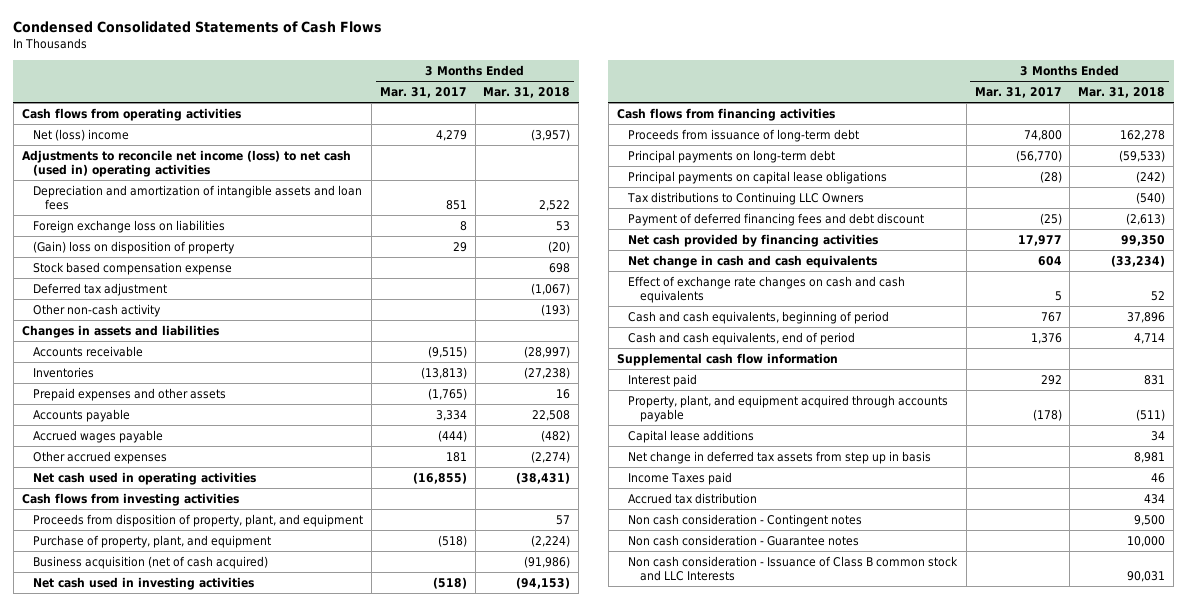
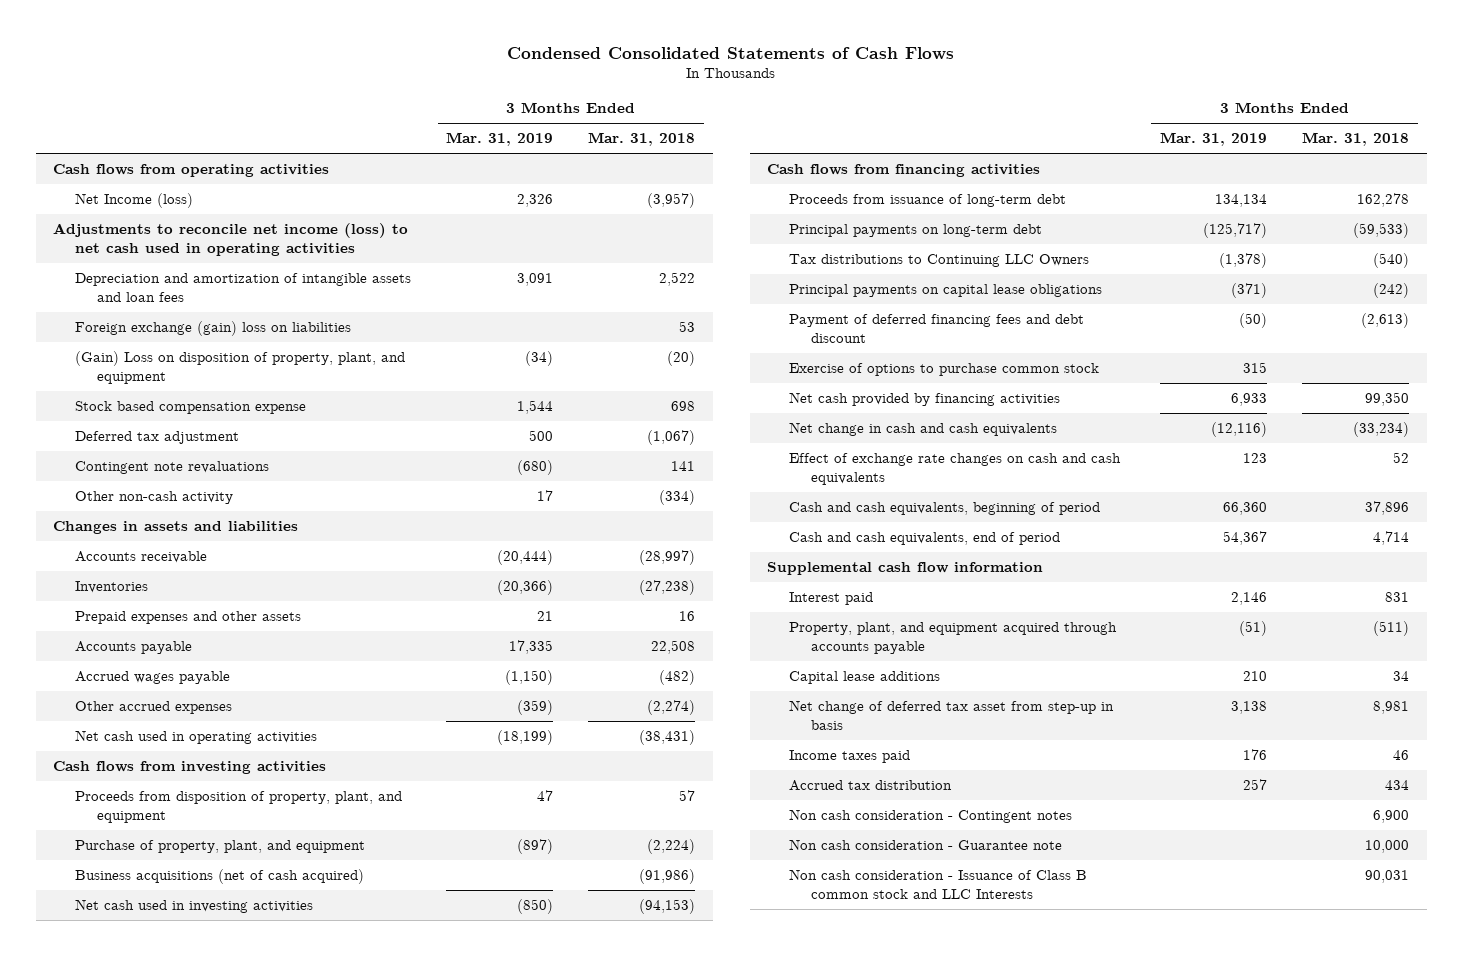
[379,87,467,99] Mar. 31, 2017 -> none
none -> [446,132,554,147] Mar. 31, 2019
[33,129,130,142] Net (loss) income -> [75,193,194,209] Net Income (loss)
[21,150,351,177] Adjustments to reconcile net income (loss) to net cash (used in) operating activities -> [53,223,409,257] Adjustments to reconcile net income (loss) to net cash used in operating activities
[33,220,226,234] Foreign exchange loss on liabilities -> [75,321,352,337] Foreign exchange (gain) loss on liabilities
[33,241,236,255] (Gain) loss on disposition of property -> [75,351,406,385] (Gain) Loss on disposition of property, plant, and equipment
none -> [75,461,270,475] Contingent note revaluations
[541,304,571,317] (193) -> [659,490,696,506] (334)
[33,556,269,570] Business acquisition (net of cash acquired) -> [75,869,365,885] Business acquisitions (net of cash acquired)
[628,171,888,185] Principal payments on capital lease obligations -> [789,284,1103,298] Principal payments on capital lease obligations
none -> [789,363,1100,377] Exercise of options to purchase common stock
[628,451,932,465] Net change in deferred tax assets from step up in basis -> [789,700,1115,731] Net change of deferred tax asset from step-up in basis
[628,472,733,486] Income Taxes paid -> [789,750,911,764] Income taxes paid
[1134,515,1166,527] 9,500 -> [1373,810,1410,824] 6,900
[628,535,860,547] Non cash consideration - Guarantee notes -> [789,839,1063,851] Non cash consideration - Guarantee note

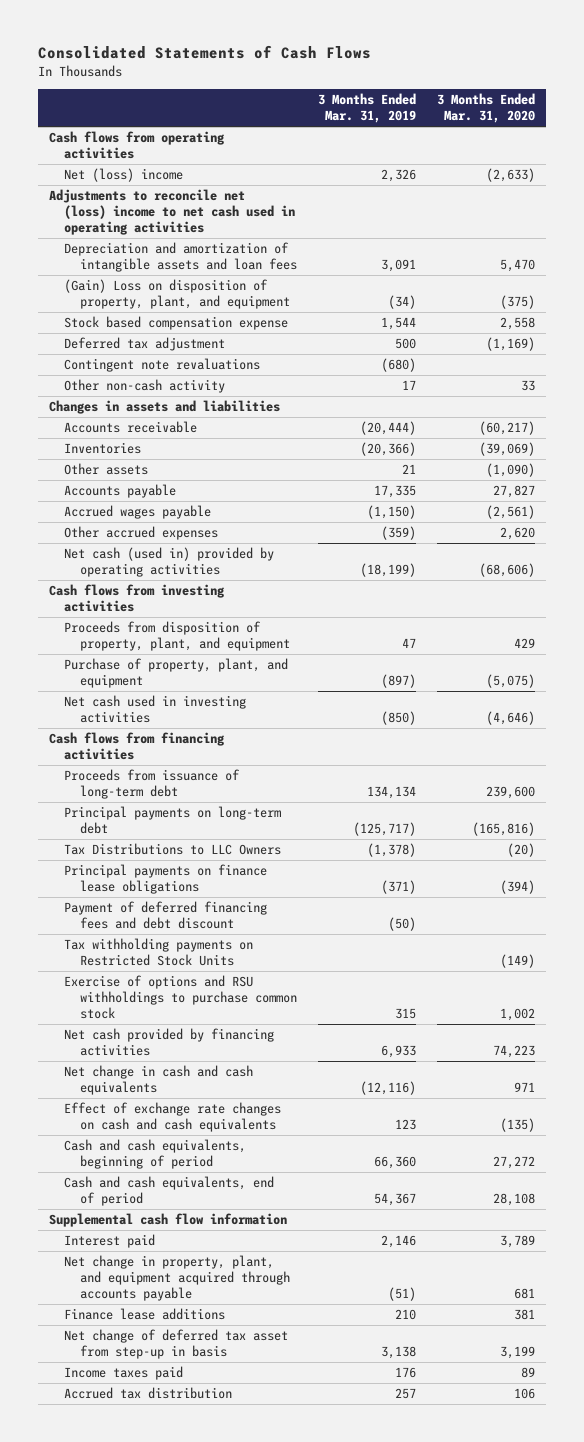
[507,46,955,60] Condensed Consolidated Statements of Cash Flows -> [38,45,372,60] Consolidated Statements of Cash Flows
[588,132,696,147] Mar. 31, 2018 -> none
none -> [437,93,536,123] 3 Months Ended Mar. 31, 2020
[75,193,194,209] Net Income (loss) -> [64,168,184,183] Net (loss) income
[53,223,409,257] Adjustments to reconcile net income (loss) to net cash used in operating activities -> [48,189,296,235] Adjustments to reconcile net (loss) income to net cash used in operating activities
[75,321,352,337] Foreign exchange (gain) loss on liabilities -> none
[75,611,302,625] Prepaid expenses and other assets -> none
none -> [64,463,149,476] Other assets
[75,730,318,745] Net cash used in operating activities -> [64,547,275,577] Net cash (used in) provided by operating activities
[75,869,365,885] Business acquisitions (net of cash acquired) -> none
[789,254,1090,268] Tax distributions to Continuing LLC Owners -> [64,843,282,856] Tax Distributions to LLC Owners
[789,284,1103,298] Principal payments on capital lease obligations -> [64,864,268,894] Principal payments on finance lease obligations
none -> [64,938,254,966] Tax withholding payments on Restricted Stock Units
[789,363,1100,377] Exercise of options to purchase common stock -> [64,975,298,1019] Exercise of options and RSU withholdings to purchase common stock
[789,622,1118,655] Property, plant, and equipment acquired through accounts payable -> [64,1255,291,1301] Net change in property, plant, and equipment acquired through accounts payable
[789,671,941,685] Capital lease additions -> [64,1308,226,1321] Finance lease additions
[789,809,1073,824] Non cash consideration - Contingent notes -> none
[789,839,1063,851] Non cash consideration - Guarantee note -> none
[789,869,1088,900] Non cash consideration - Issuance of Class B common stock and LLC Interests -> none

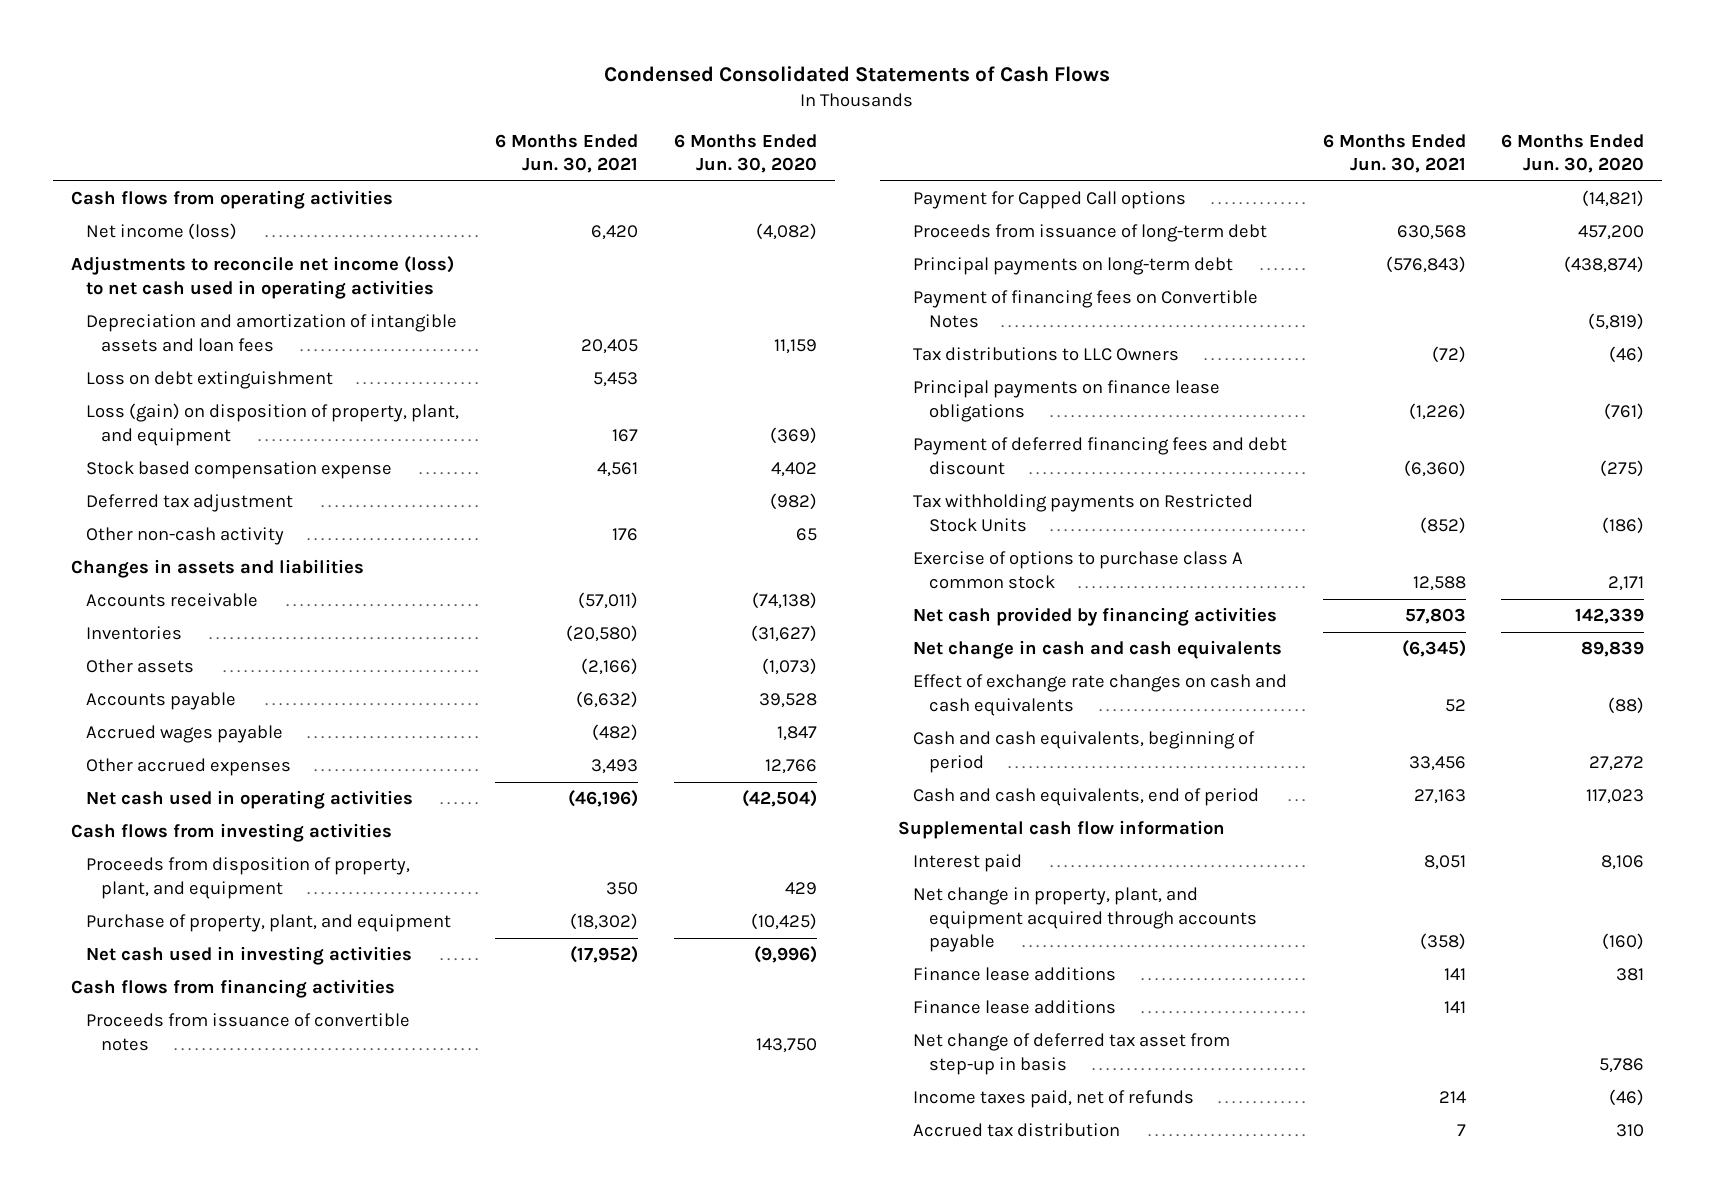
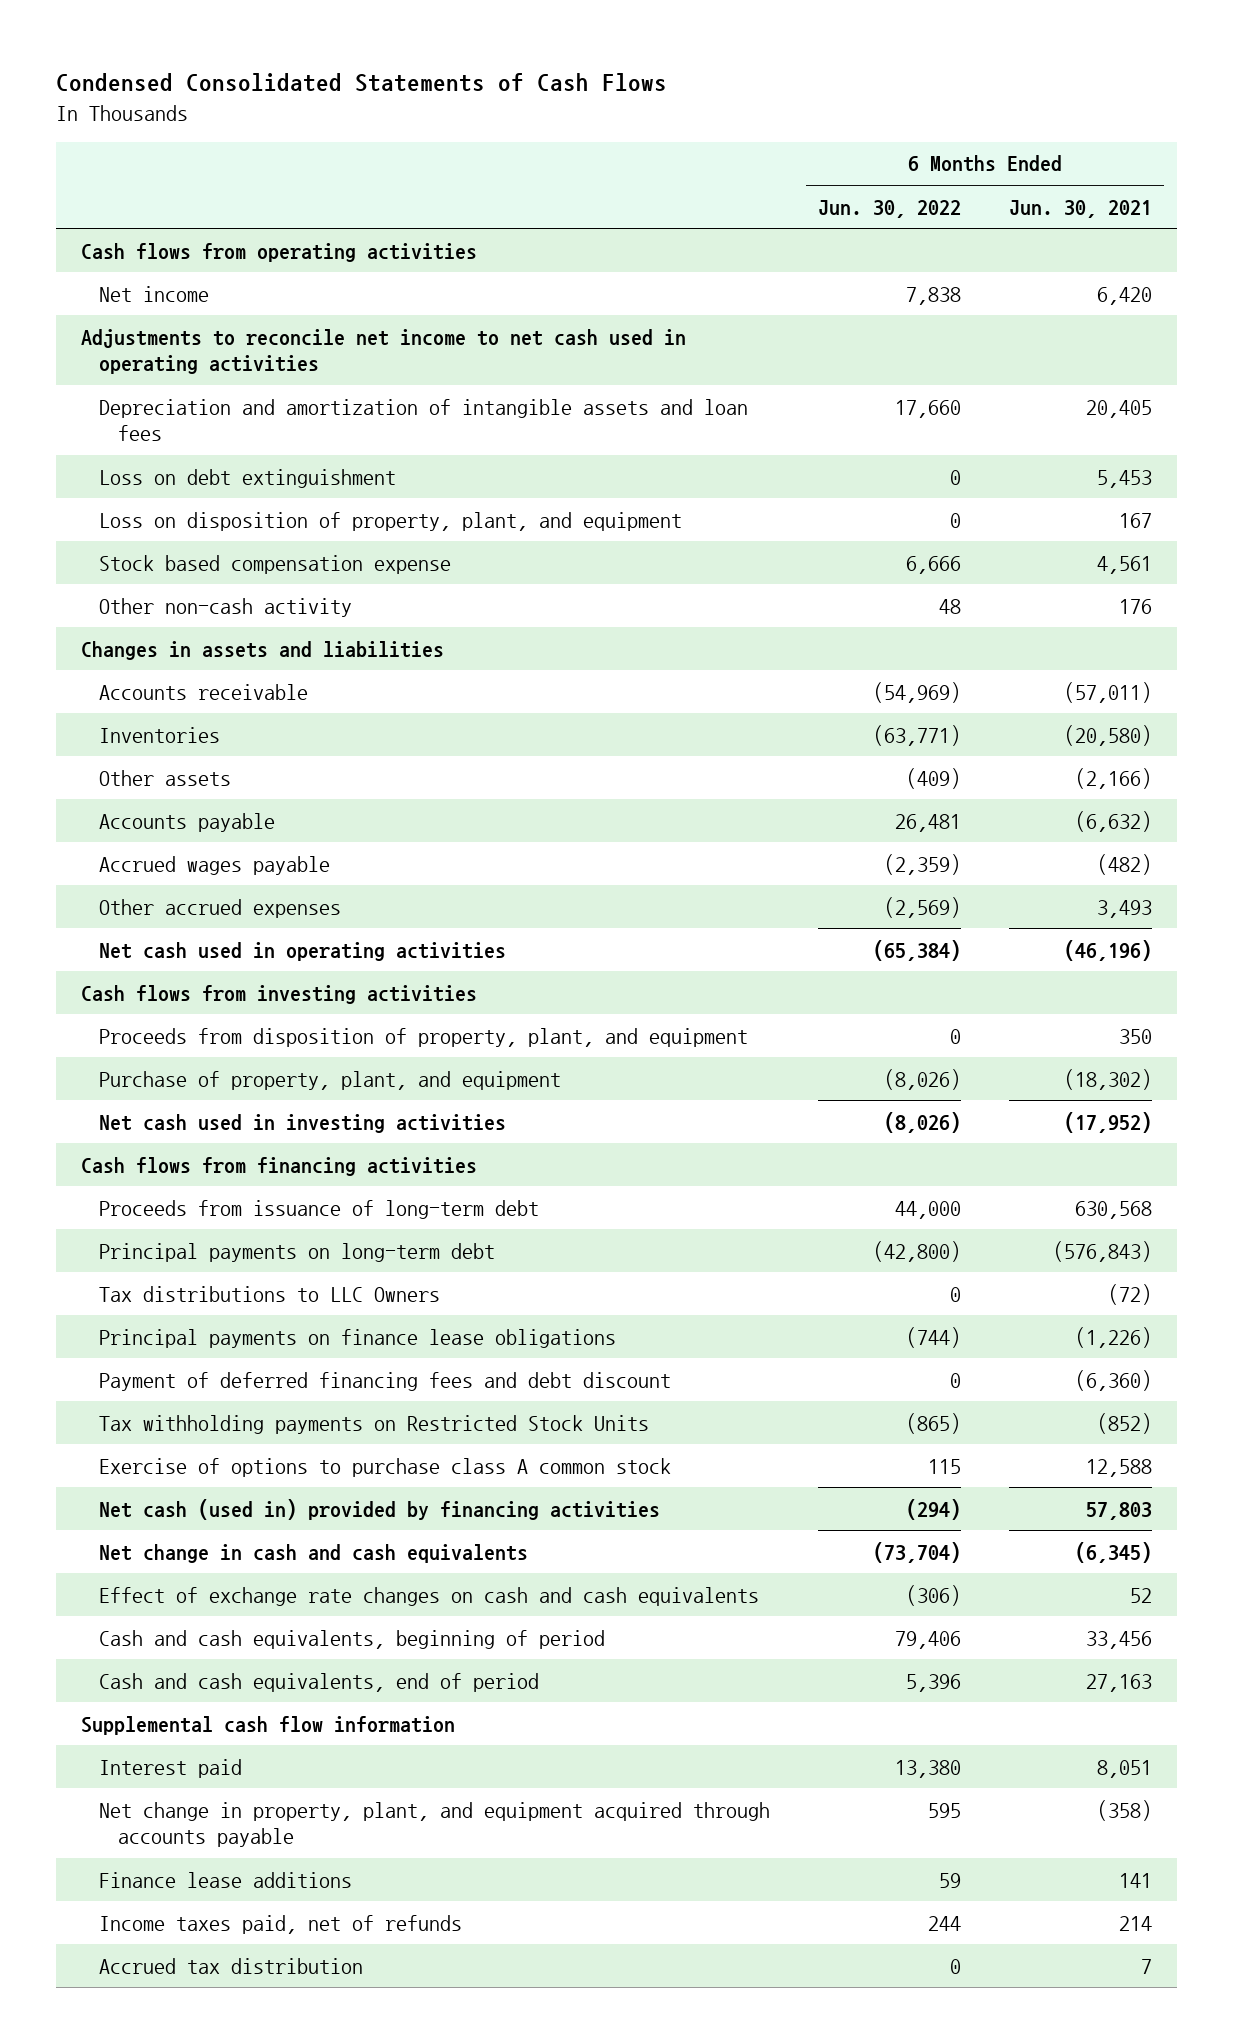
[673,133,817,173] 6 Months Ended Jun. 30, 2020 -> none
none -> [818,199,962,218] Jun. 30, 2022
[85,223,237,241] Net income (loss) -> [99,285,210,302] Net income
[70,256,454,299] Adjustments to reconcile net income (loss) to net cash used in operating activities -> [80,328,686,375] Adjustments to reconcile net income to net cash used in operating activities
[85,403,459,446] Loss (gain) on disposition of property, plant, and equipment -> [99,511,683,531] Loss on disposition of property, plant, and equipment
[85,494,293,513] Deferred tax adjustment -> none
[85,1013,410,1051] Proceeds from issuance of convertible notes -> none
[913,191,1187,210] Payment for Capped Call options -> none
[913,290,1259,328] Payment of financing fees on Convertible Notes -> none
[913,607,1278,627] Net cash provided by financing activities -> [99,1498,661,1520] Net cash (used in) provided by financing activities
[913,1000,1117,1015] Finance lease additions -> none
[913,1033,1231,1075] Net change of deferred tax asset from step-up in basis -> none

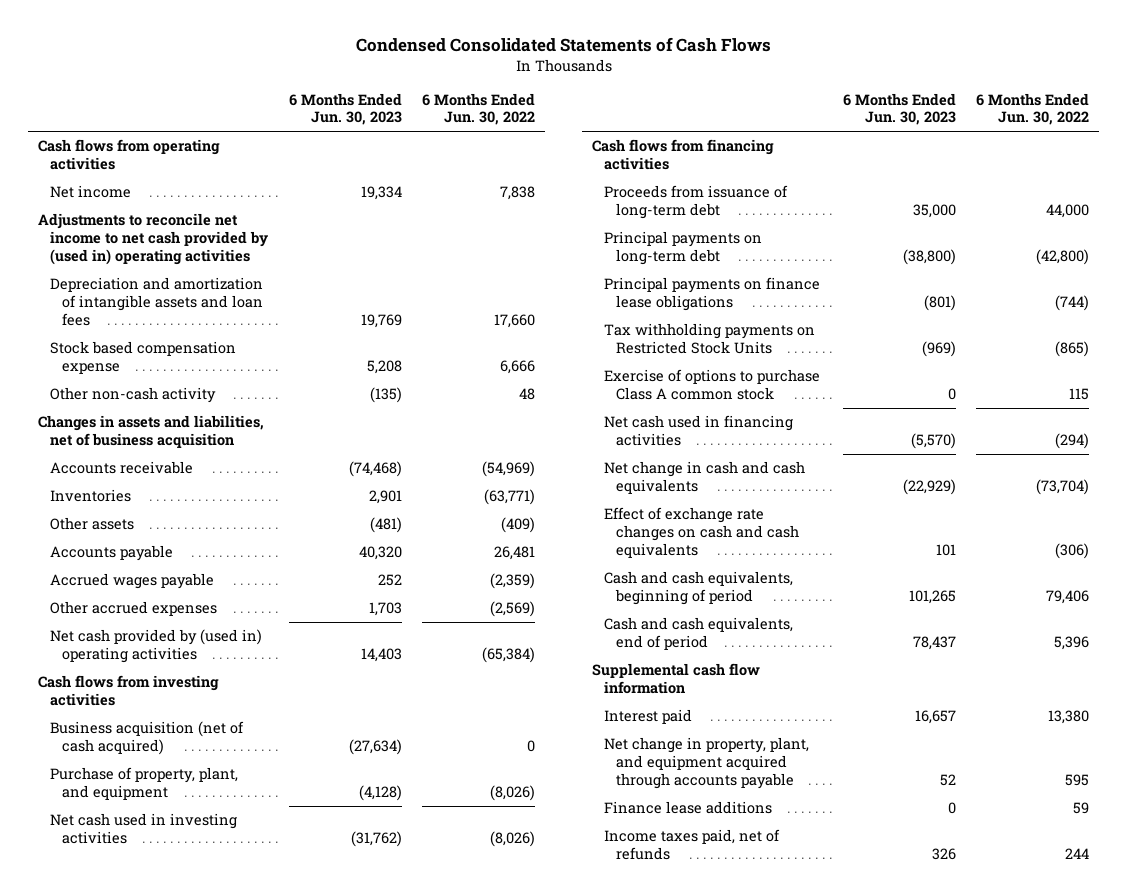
[1009,199,1153,218] Jun. 30, 2021 -> none
none -> [288,92,402,126] 6 Months Ended Jun. 30, 2023
[80,328,686,375] Adjustments to reconcile net income to net cash used in operating activities -> [38,213,269,266] Adjustments to reconcile net income to net cash provided by (used in) operating activities
[99,468,397,488] Loss on debt extinguishment -> none
[99,511,683,531] Loss on disposition of property, plant, and equipment -> none
[80,640,444,660] Changes in assets and liabilities -> [38,415,265,449] Changes in assets and liabilities, net of business acquisition
[99,941,507,961] Net cash used in operating activities -> [50,629,263,664] Net cash provided by (used in) operating activities
[99,1027,749,1047] Proceeds from disposition of property, plant, and equipment -> none
none -> [50,721,245,756] Business acquisition (net of cash acquired)
[99,1285,441,1302] Tax distributions to LLC Owners -> none
[99,1371,672,1391] Payment of deferred financing fees and debt discount -> none
[99,1457,672,1477] Exercise of options to purchase class A common stock -> [604,369,821,401] Exercise of options to purchase Class A common stock
[99,1498,661,1520] Net cash (used in) provided by financing activities -> [604,415,794,447] Net cash used in financing activities
[99,1957,364,1974] Accrued tax distribution -> none

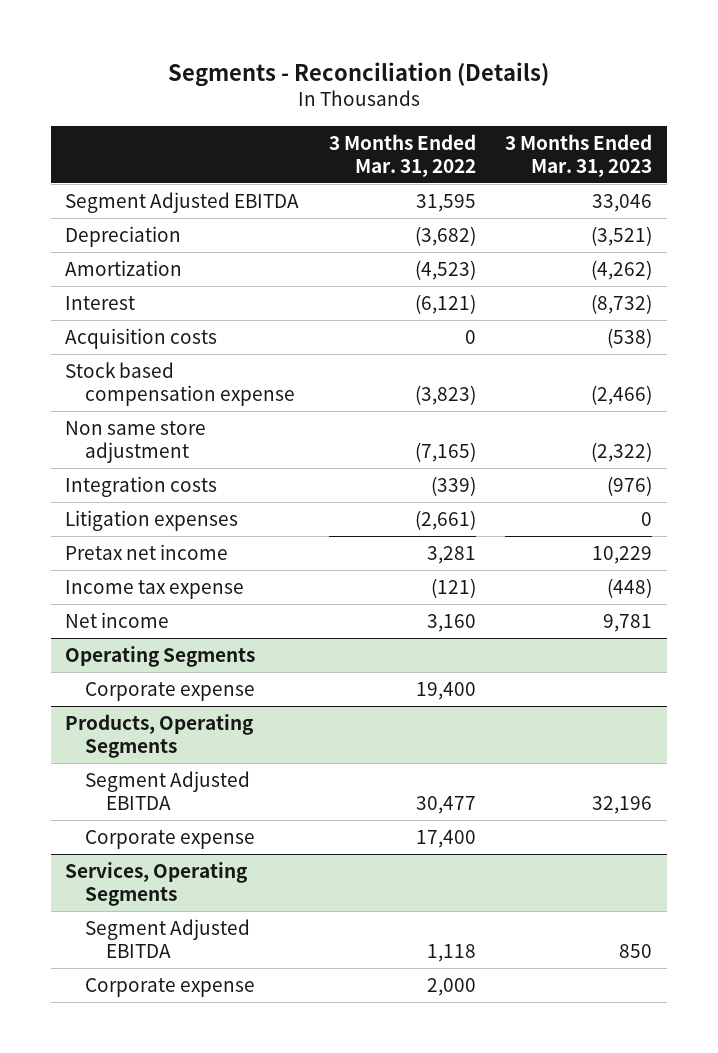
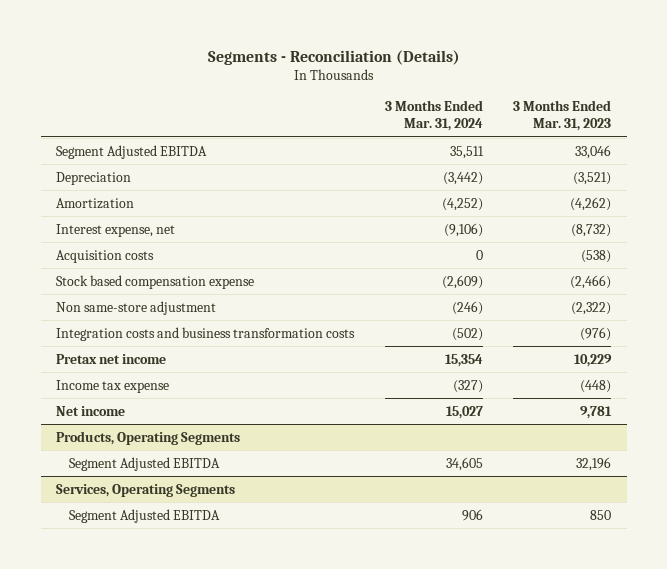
[328,133,476,178] 3 Months Ended Mar. 31, 2022 -> none
none -> [384,99,483,132] 3 Months Ended Mar. 31, 2024
[65,295,136,310] Interest -> [55,223,175,237] Interest expense, net
[65,509,239,531] Litigation expenses -> none
[65,420,207,464] Non same store adjustment -> [55,300,216,315] Non same-store adjustment
[65,475,218,497] Integration costs -> [55,326,355,341] Integration costs and business transformation costs
[65,645,256,667] Operating Segments -> none
[85,681,256,701] Corporate expense -> none
[85,829,256,849] Corporate expense -> none
[85,977,256,997] Corporate expense -> none

